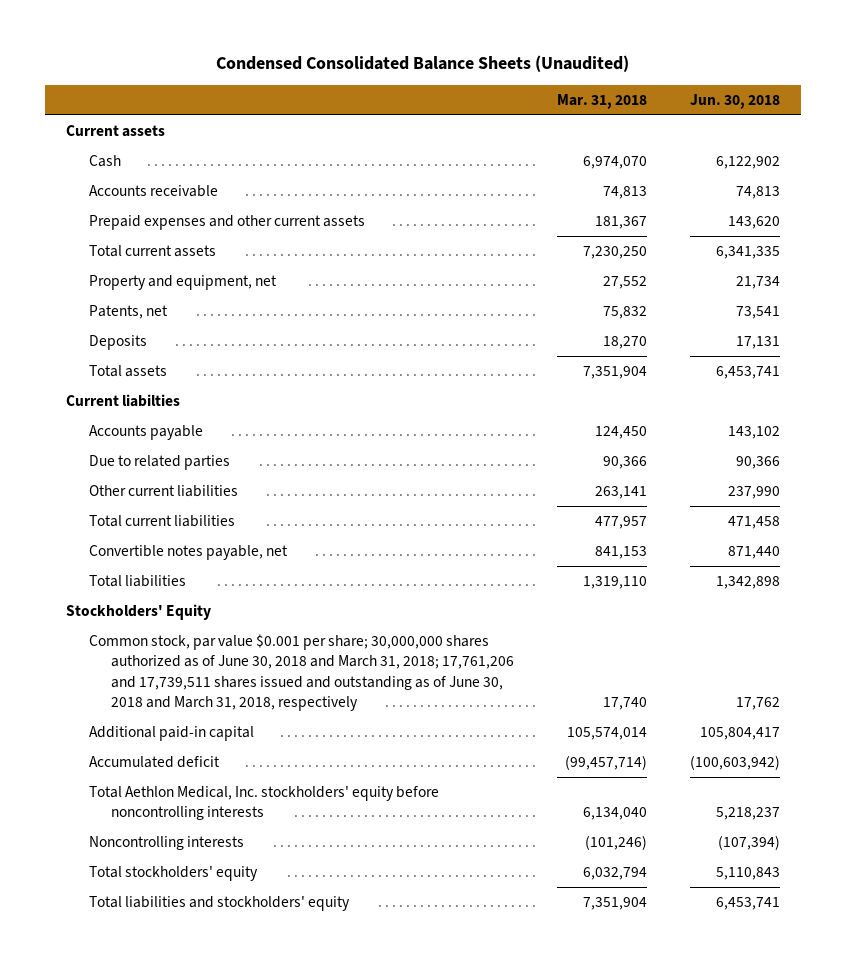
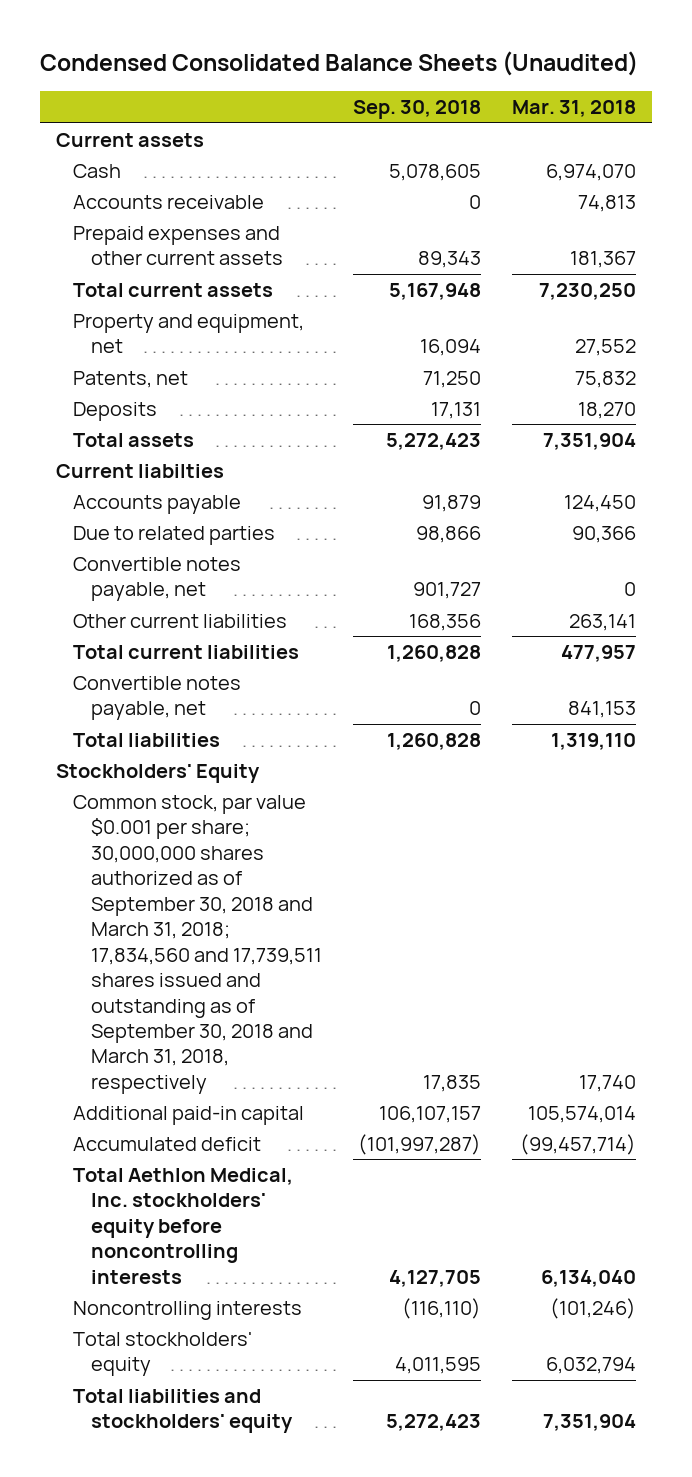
[689,94,780,110] Jun. 30, 2018 -> none
none -> [352,100,481,120] Sep. 30, 2018
none -> [73,557,242,602] Convertible notes payable, net
[88,634,515,711] Common stock, par value $0.001 per share; 30,000,000 shares authorized as of June 30, 2018 and March 31, 2018; 17,761,206 and 17,739,511 shares issued and outstanding as of June 30, 2018 and March 31, 2018, respectively -> [73,795,322,1094] Common stock, par value $0.001 per share; 30,000,000 shares authorized as of September 30, 2018 and March 31, 2018; 17,834,560 and 17,739,511 shares issued and outstanding as of September 30, 2018 and March 31, 2018, respectively

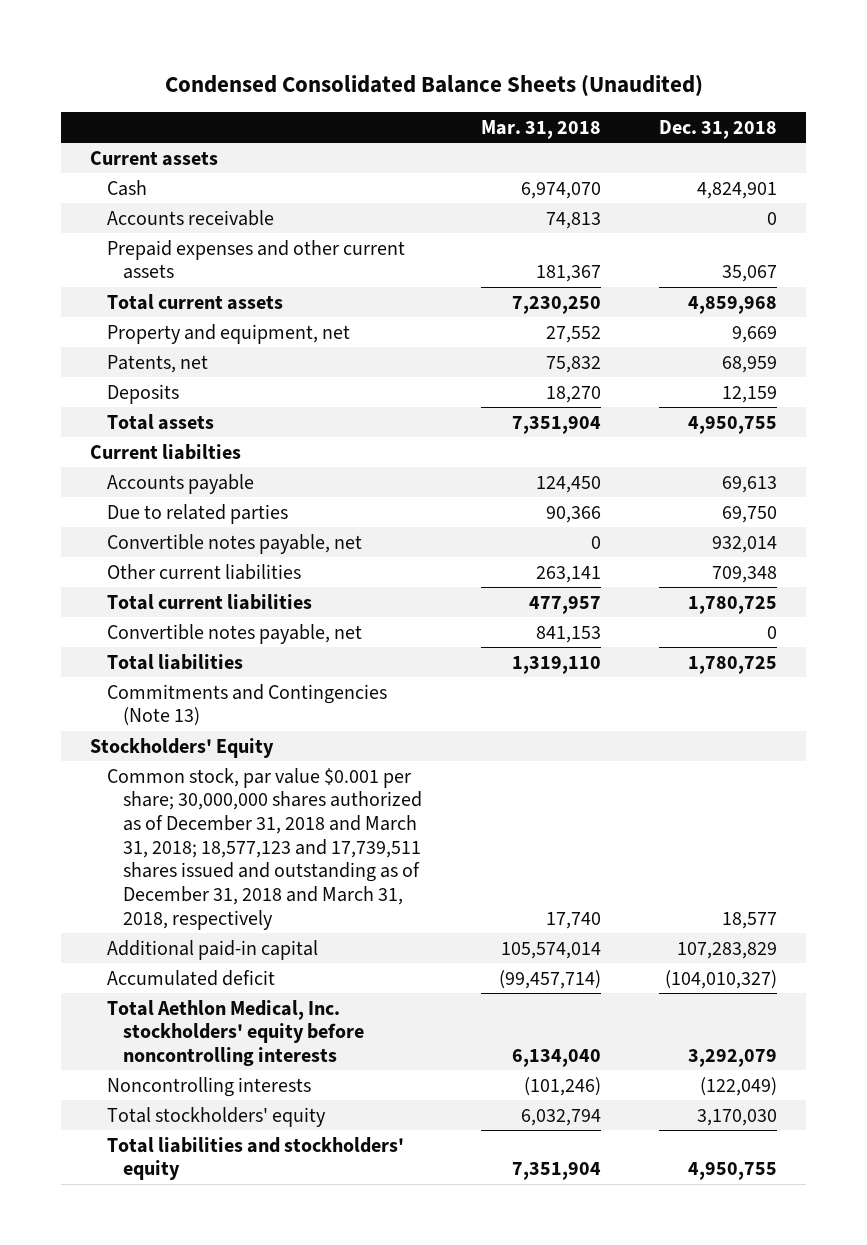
[352,100,481,120] Sep. 30, 2018 -> none
none -> [659,119,778,139] Dec. 31, 2018
none -> [106,683,387,727] Commitments and Contingencies (Note 13)
[73,795,322,1094] Common stock, par value $0.001 per share; 30,000,000 shares authorized as of September 30, 2018 and March 31, 2018; 17,834,560 and 17,739,511 shares issued and outstanding as of September 30, 2018 and March 31, 2018, respectively -> [106,767,422,930] Common stock, par value $0.001 per share; 30,000,000 shares authorized as of December 31, 2018 and March 31, 2018; 18,577,123 and 17,739,511 shares issued and outstanding as of December 31, 2018 and March 31, 2018, respectively

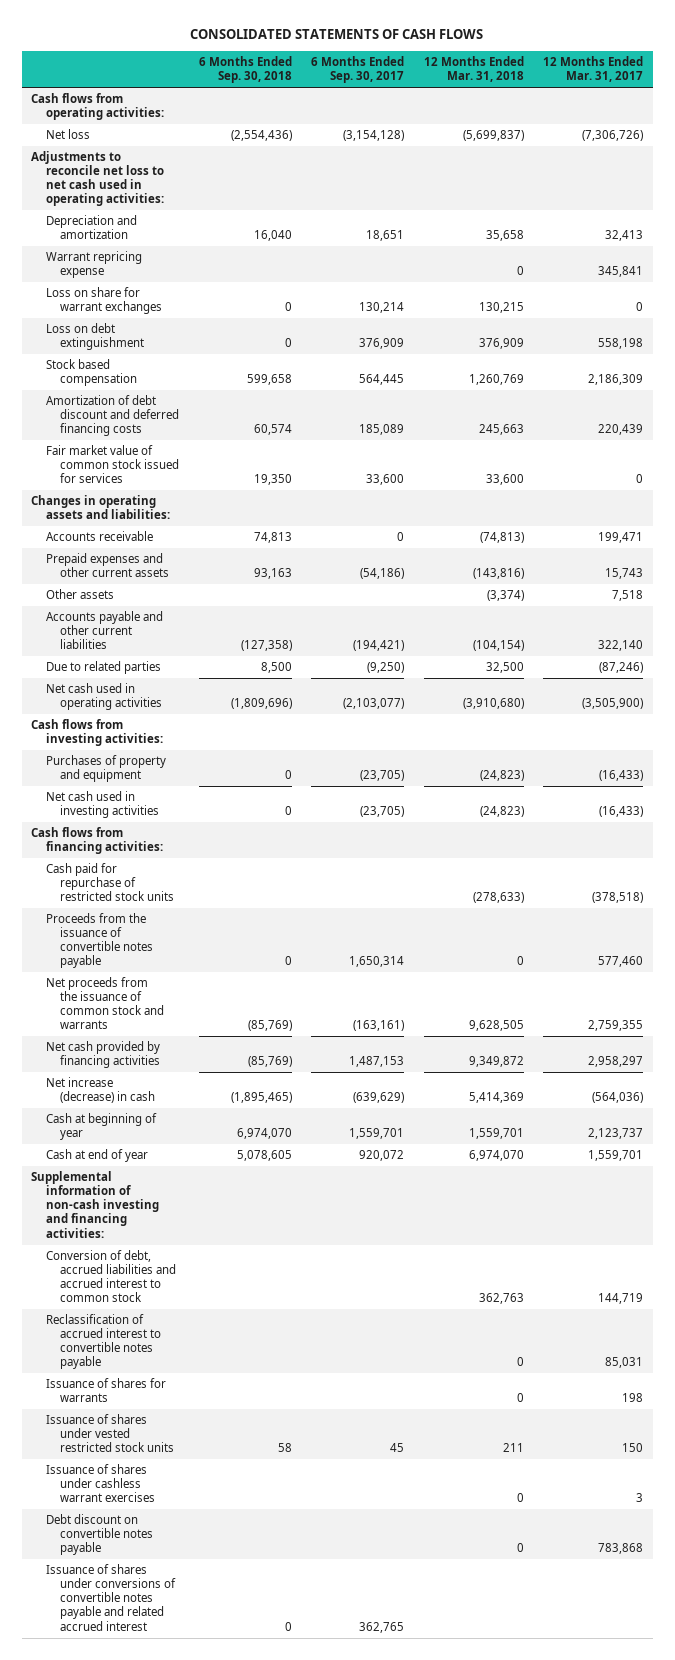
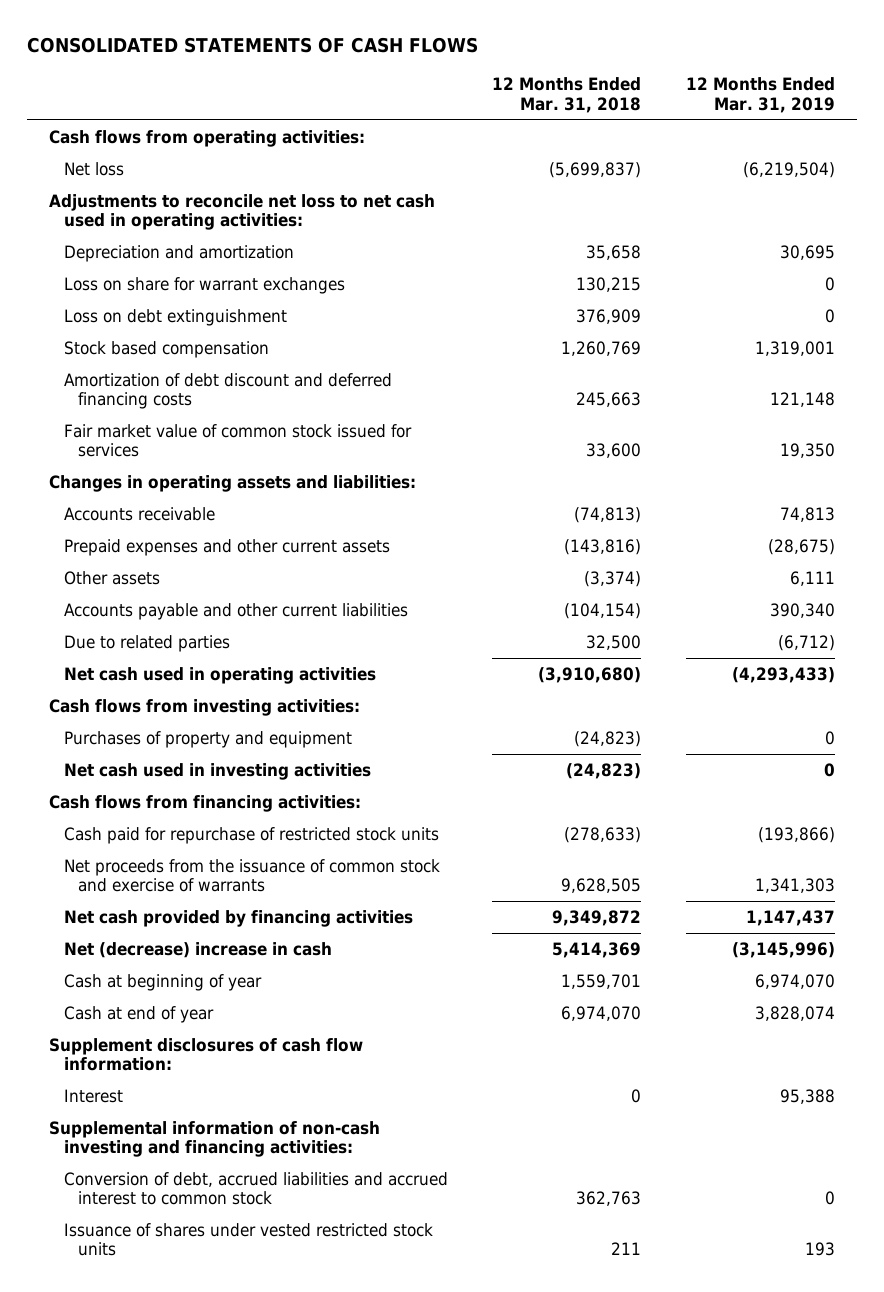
[198,56,292,84] 6 Months Ended Sep. 30, 2018 -> none
[311,56,405,84] 6 Months Ended Sep. 30, 2017 -> none
[543,56,644,83] 12 Months Ended Mar. 31, 2017 -> none
none -> [685,77,835,113] 12 Months Ended Mar. 31, 2019
[45,251,142,279] Warrant repricing expense -> none
[45,913,154,969] Proceeds from the issuance of convertible notes payable -> none
[45,977,165,1030] Net proceeds from the issuance of common stock and warrants -> [63,858,440,893] Net proceeds from the issuance of common stock and exercise of warrants
[45,1077,156,1104] Net increase (decrease) in cash -> [63,941,332,958] Net (decrease) increase in cash
none -> [49,1037,364,1072] Supplement disclosures of cash flow information:
none -> [63,1088,123,1103] Interest
[45,1314,162,1370] Reclassification of accrued interest to convertible notes payable -> none
[45,1378,166,1403] Issuance of shares for warrants -> none
[45,1464,156,1503] Issuance of shares under cashless warrant exercises -> none
[45,1514,154,1556] Debt discount on convertible notes payable -> none
[45,1564,177,1631] Issuance of shares under conversions of convertible notes payable and related accrued interest -> none

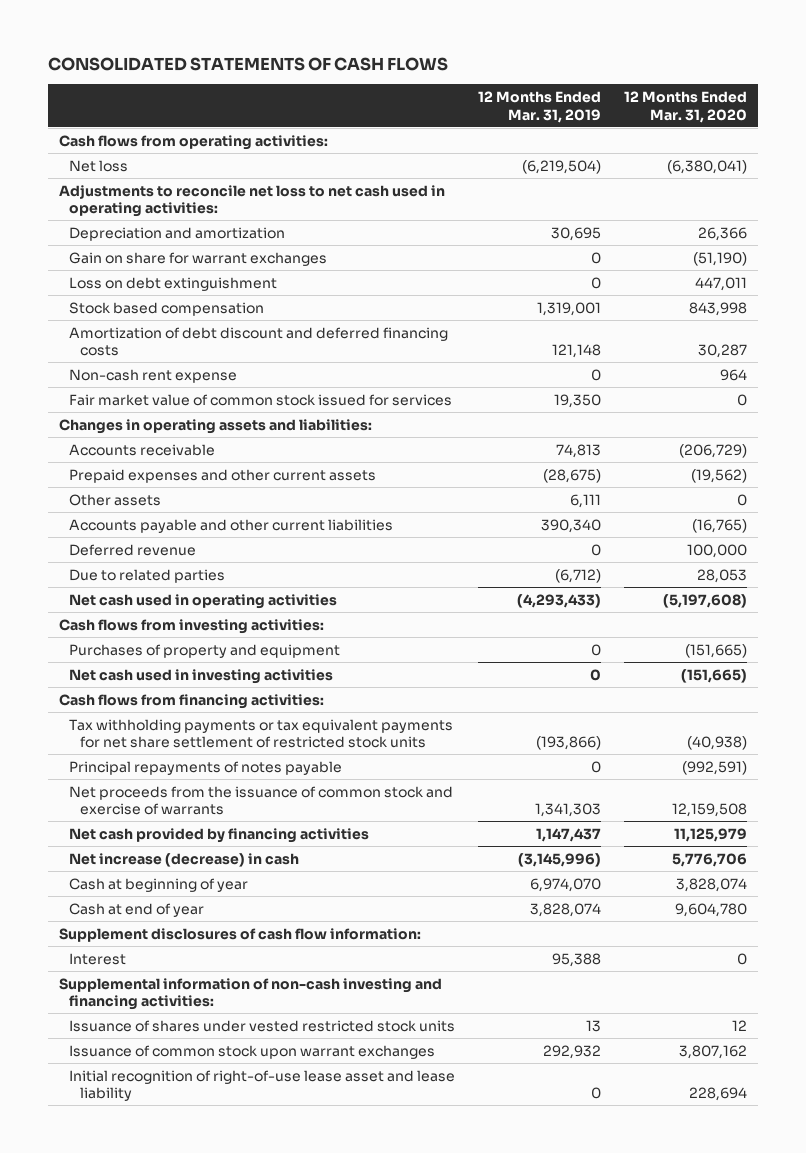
[492,77,642,113] 12 Months Ended Mar. 31, 2018 -> none
none -> [623,90,747,123] 12 Months Ended Mar. 31, 2020
[63,276,345,294] Loss on share for warrant exchanges -> [69,251,328,266] Gain on share for warrant exchanges
none -> [69,368,238,383] Non-cash rent expense
none -> [69,543,197,556] Deferred revenue
[63,826,439,844] Cash paid for repurchase of restricted stock units -> [69,718,454,749] Tax withholding payments or tax equivalent payments for net share settlement of restricted stock units
none -> [69,760,343,775] Principal repayments of notes payable
[63,941,332,958] Net (decrease) increase in cash -> [69,852,300,867] Net increase (decrease) in cash
[63,1171,448,1206] Conversion of debt, accrued liabilities and accrued interest to common stock -> none
[804,1242,835,1257] 193 -> [586,1019,602,1032] 13
none -> [69,1044,436,1059] Issuance of common stock upon warrant exchanges
none -> [69,1069,456,1102] Initial recognition of right-of-use lease asset and lease liability

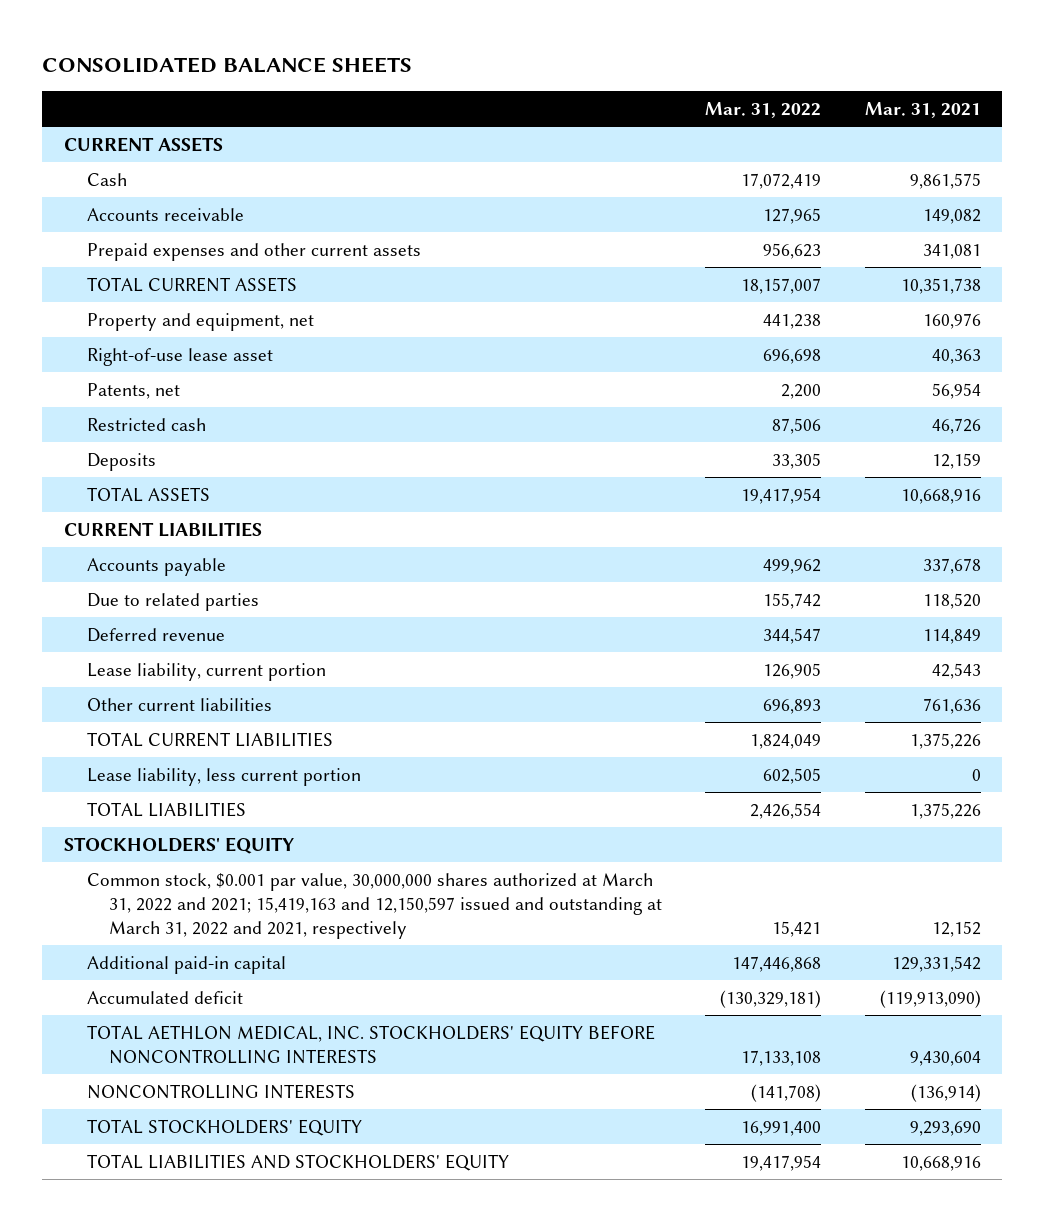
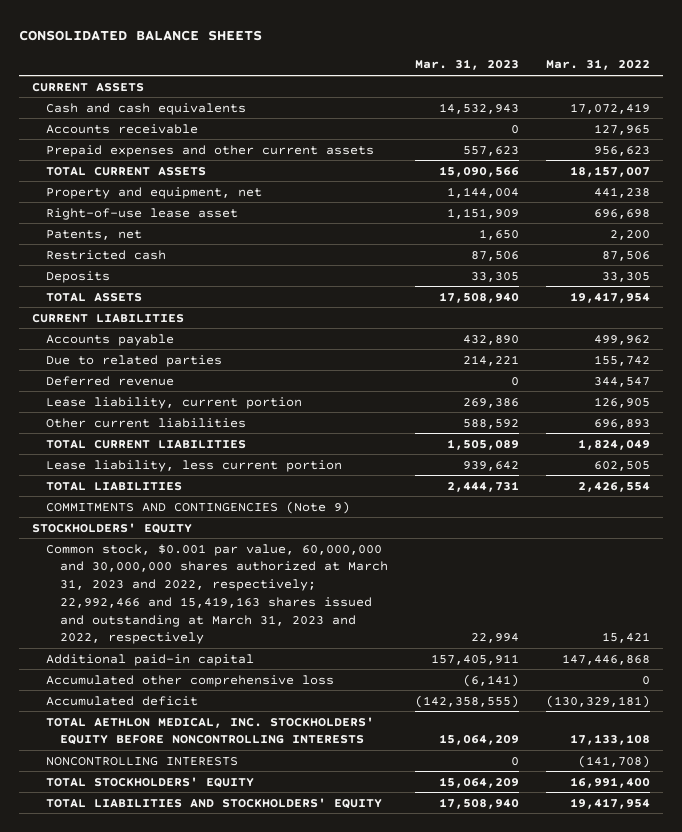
[864,101,981,118] Mar. 31, 2021 -> none
none -> [414,59,519,71] Mar. 31, 2023
[86,172,127,186] Cash -> [46,102,247,115] Cash and cash equivalents
none -> [46,500,351,514] COMMITMENTS AND CONTINGENCIES (Note 9)
[86,872,662,940] Common stock, $0.001 par value, 30,000,000 shares authorized at March 31, 2022 and 2021; 15,419,163 and 12,150,597 issued and outstanding at March 31, 2022 and 2021, respectively -> [46,543,389,645] Common stock, $0.001 par value, 60,000,000 and 30,000,000 shares authorized at March 31, 2023 and 2022, respectively; 22,992,466 and 15,419,163 shares issued and outstanding at March 31, 2023 and 2022, respectively
none -> [46,674,335,687] Accumulated other comprehensive loss

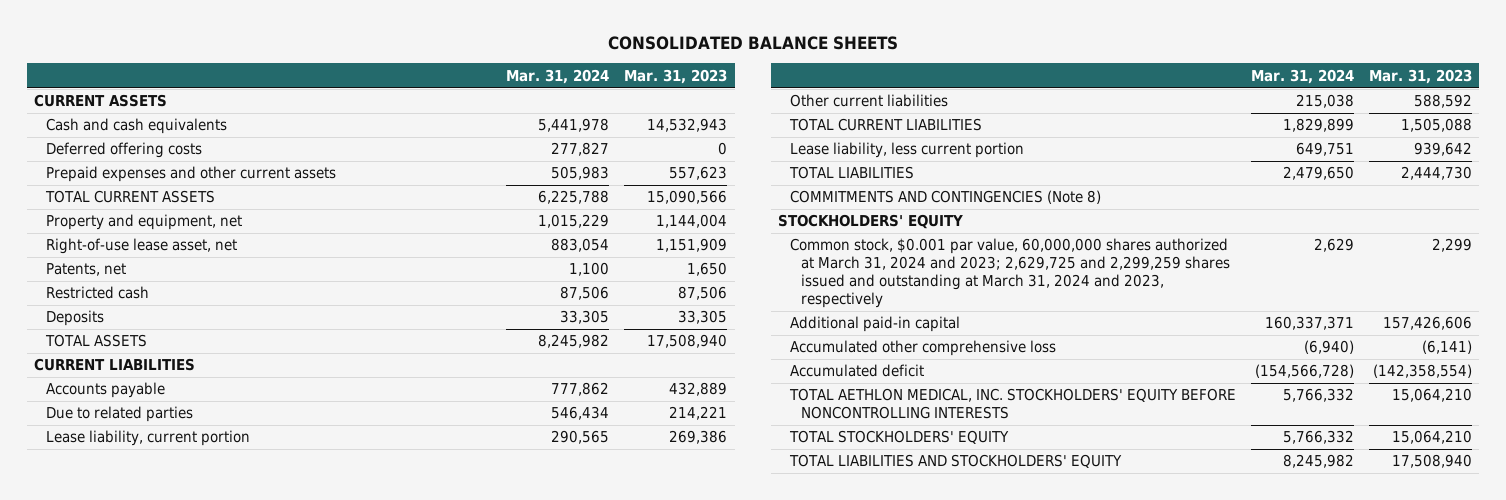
[545,59,650,71] Mar. 31, 2022 -> none
none -> [506,68,610,84] Mar. 31, 2024
[46,123,199,134] Accounts receivable -> none
none -> [45,142,202,159] Deferred offering costs
[46,207,239,220] Right-of-use lease asset -> [45,238,237,255] Right-of-use lease asset, net
[462,334,519,345] 432,890 -> [669,382,728,397] 432,889
[46,375,175,386] Deferred revenue -> none
[446,438,519,450] 1,505,089 -> [1400,118,1472,133] 1,505,088
[446,480,519,492] 2,444,731 -> [1400,166,1472,181] 2,444,730
[46,500,351,514] COMMITMENTS AND CONTINGENCIES (Note 9) -> [789,190,1101,205] COMMITMENTS AND CONTINGENCIES (Note 8)
[46,543,389,645] Common stock, $0.001 par value, 60,000,000 and 30,000,000 shares authorized at March 31, 2023 and 2022, respectively; 22,992,466 and 15,419,163 shares issued and outstanding at March 31, 2023 and 2022, respectively -> [789,238,1231,309] Common stock, $0.001 par value, 60,000,000 shares authorized at March 31, 2024 and 2023; 2,629,725 and 2,299,259 shares issued and outstanding at March 31, 2024 and 2023, respectively
[470,633,519,644] 22,994 -> [1431,238,1472,253] 2,299
[430,653,519,665] 157,405,911 -> [1382,316,1472,331] 157,426,606
[46,756,239,766] NONCONTROLLING INTERESTS -> none
[414,694,519,708] (142,358,555) -> [1372,364,1472,379] (142,358,554)
[438,734,519,746] 15,064,209 -> [1391,388,1472,403] 15,064,210
[438,776,519,788] 15,064,209 -> [1391,430,1472,445] 15,064,210

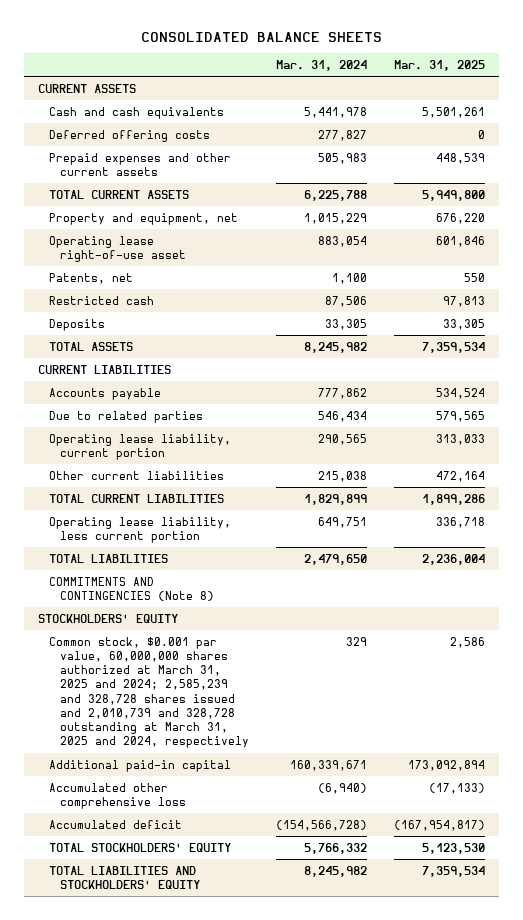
[624,68,728,84] Mar. 31, 2023 -> none
none -> [394,59,486,71] Mar. 31, 2025
[45,238,237,255] Right-of-use lease asset, net -> [48,235,186,263] Operating lease right-of-use asset
[45,430,250,447] Lease liability, current portion -> [48,433,231,461] Operating lease liability, current portion
[789,142,1024,159] Lease liability, less current portion -> [48,516,231,544] Operating lease liability, less current portion
[789,238,1231,309] Common stock, $0.001 par value, 60,000,000 shares authorized at March 31, 2024 and 2023; 2,629,725 and 2,299,259 shares issued and outstanding at March 31, 2024 and 2023, respectively -> [48,636,249,749] Common stock, $0.001 par value, 60,000,000 shares authorized at March 31, 2025 and 2024; 2,585,239 and 328,728 shares issued and 2,010,739 and 328,728 outstanding at March 31, 2025 and 2024, respectively
[1313,238,1354,253] 2,629 -> [345,636,367,646] 329
[1264,316,1354,331] 160,337,371 -> [289,759,367,771] 160,339,671
[788,388,1236,420] TOTAL AETHLON MEDICAL, INC. STOCKHOLDERS' EQUITY BEFORE NONCONTROLLING INTERESTS -> none

